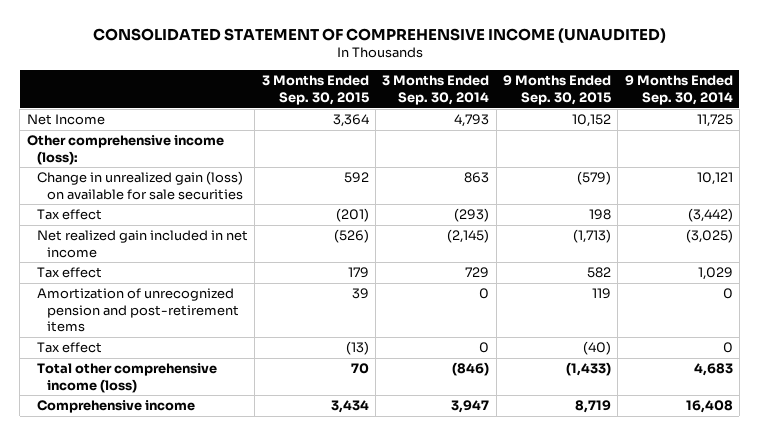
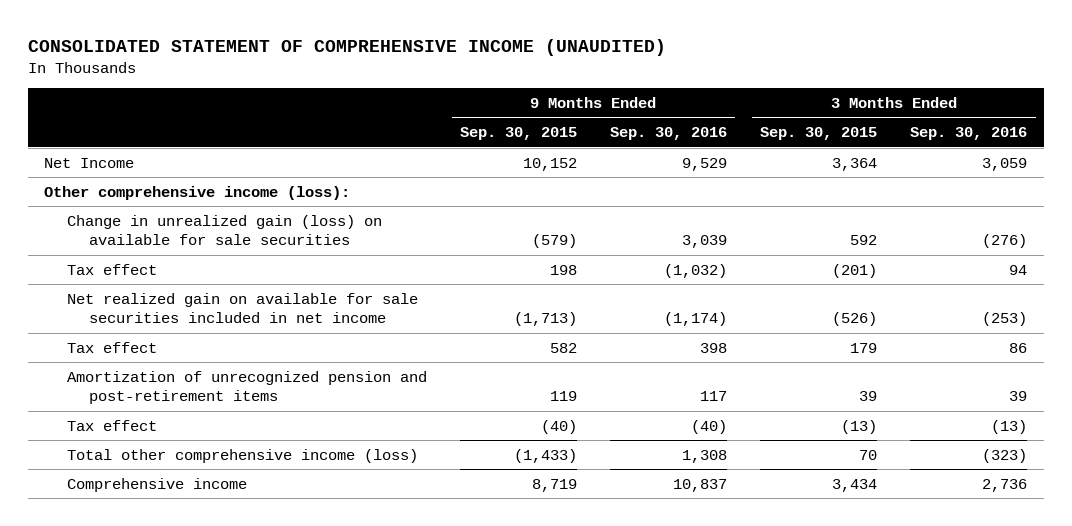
[382,75,490,105] 3 Months Ended Sep. 30, 2014 -> none
[624,75,733,105] 9 Months Ended Sep. 30, 2014 -> none
none -> [610,127,728,141] Sep. 30, 2016
none -> [910,127,1028,141] Sep. 30, 2016
[37,230,249,258] Net realized gain included in net income -> [66,292,418,324] Net realized gain on available for sale securities included in net income

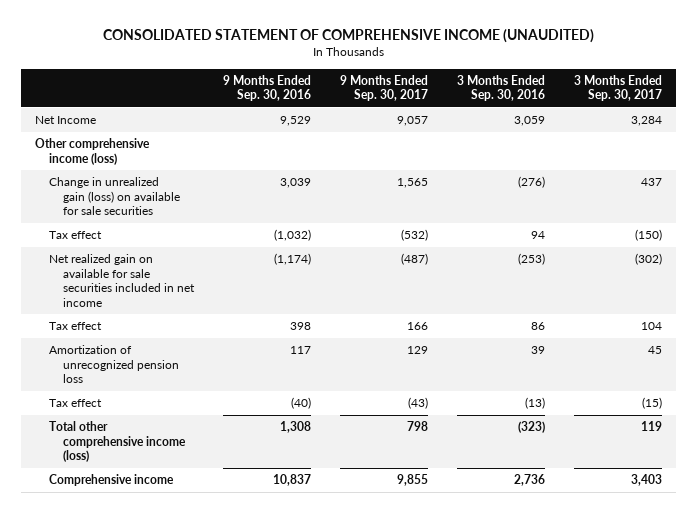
[459,127,577,141] Sep. 30, 2015 -> none
[760,127,878,141] Sep. 30, 2015 -> none
none -> [340,74,429,102] 9 Months Ended Sep. 30, 2017
none -> [573,74,662,102] 3 Months Ended Sep. 30, 2017
[44,185,351,200] Other comprehensive income (loss): -> [35,138,151,165] Other comprehensive income (loss)
[66,370,427,405] Amortization of unrecognized pension and post-retirement items -> [49,345,180,384] Amortization of unrecognized pension loss

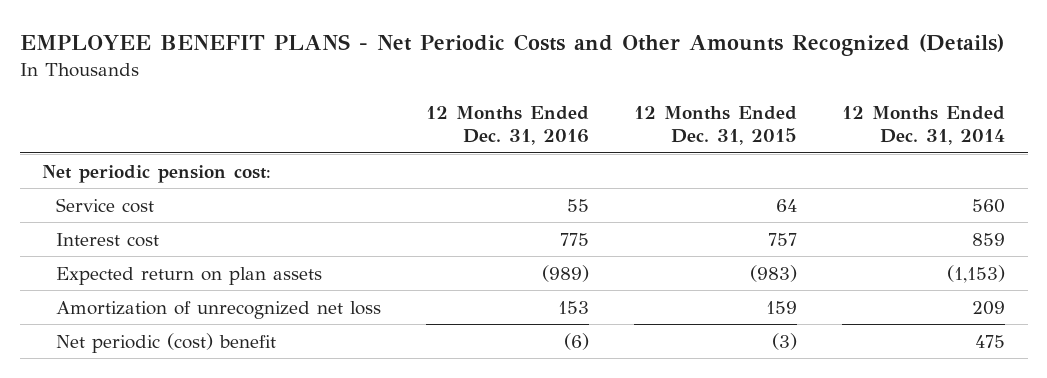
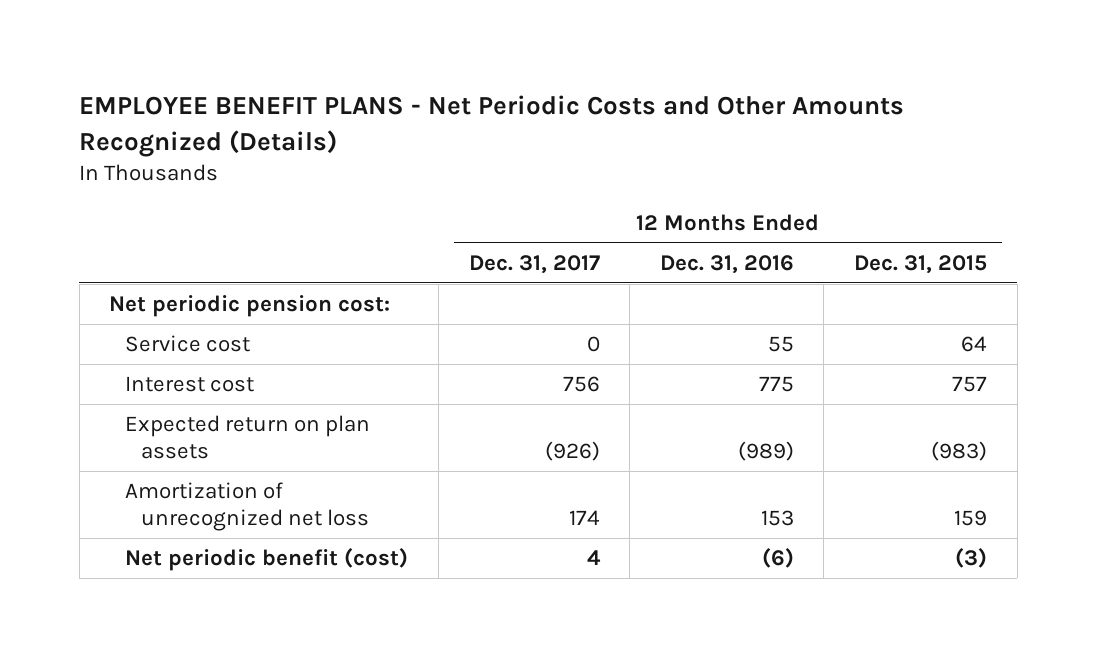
[842,105,1006,146] 12 Months Ended Dec. 31, 2014 -> none
none -> [468,254,600,274] Dec. 31, 2017
[56,332,277,353] Net periodic (cost) benefit -> [125,548,409,572] Net periodic benefit (cost)

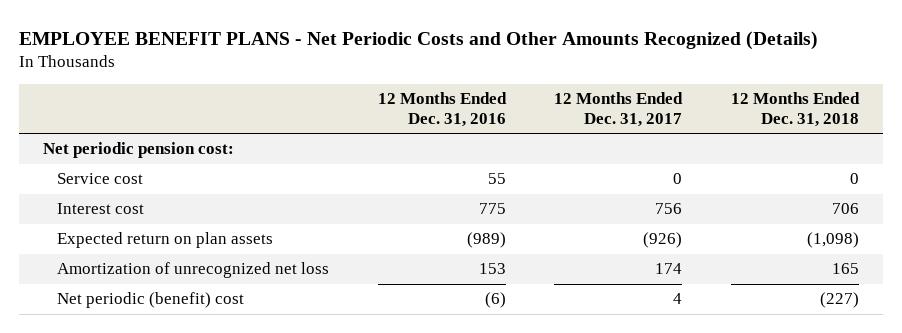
[854,254,988,274] Dec. 31, 2015 -> none
none -> [730,92,860,128] 12 Months Ended Dec. 31, 2018
[125,548,409,572] Net periodic benefit (cost) -> [57,292,245,309] Net periodic (benefit) cost

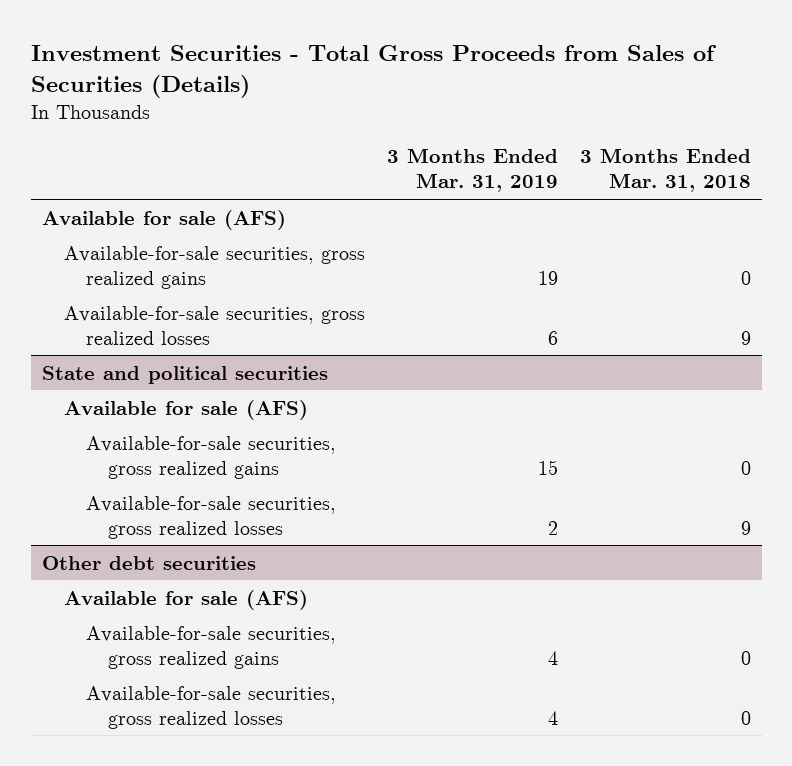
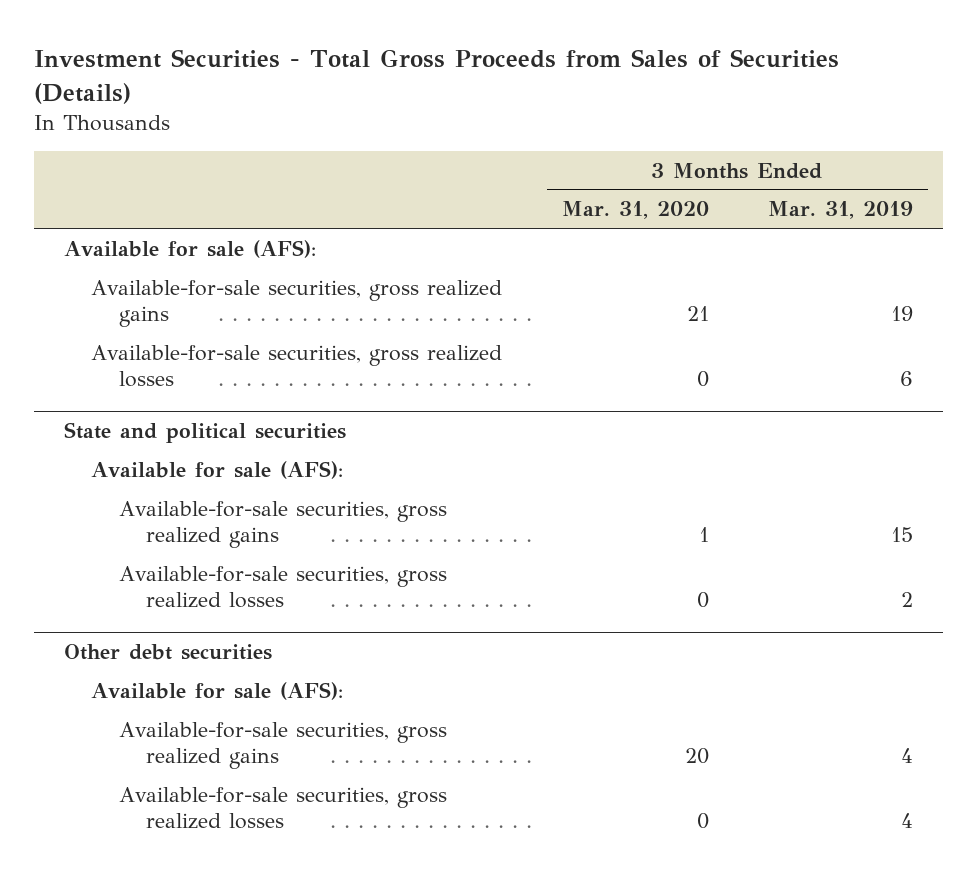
[579,148,751,193] 3 Months Ended Mar. 31, 2018 -> none
none -> [561,201,709,220] Mar. 31, 2020
[41,209,286,230] Available for sale (AFS) -> [63,239,316,258] Available for sale (AFS):
[63,399,308,420] Available for sale (AFS) -> [91,460,344,479] Available for sale (AFS):
[63,589,308,610] Available for sale (AFS) -> [91,681,344,700] Available for sale (AFS):

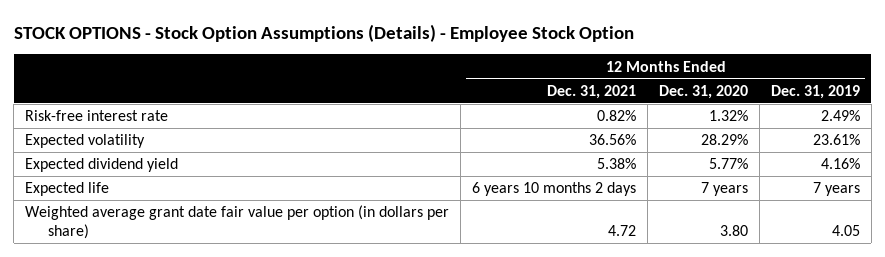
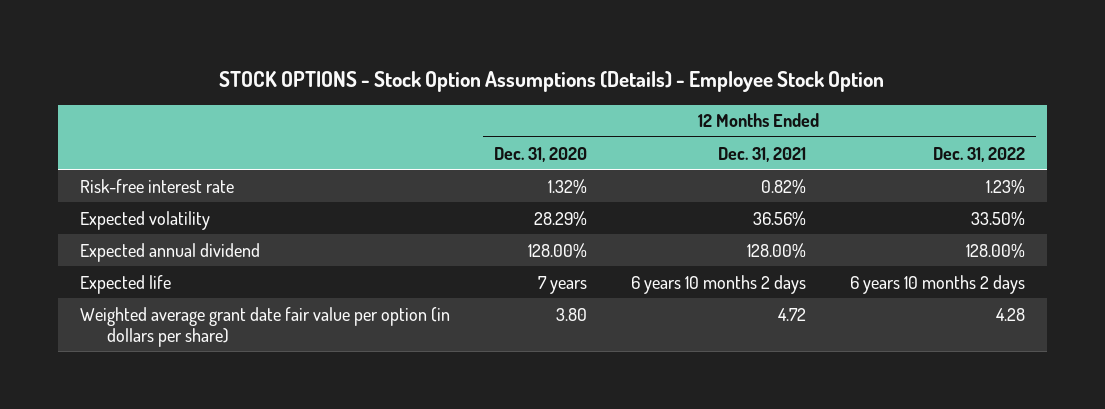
[770,84,860,99] Dec. 31, 2019 -> none
none -> [932,146,1025,162] Dec. 31, 2022
[25,158,179,173] Expected dividend yield -> [80,242,261,262] Expected annual dividend
[597,158,637,170] 5.38% -> [746,242,806,258] 128.00%
[708,158,748,170] 5.77% -> [528,242,588,258] 128.00%

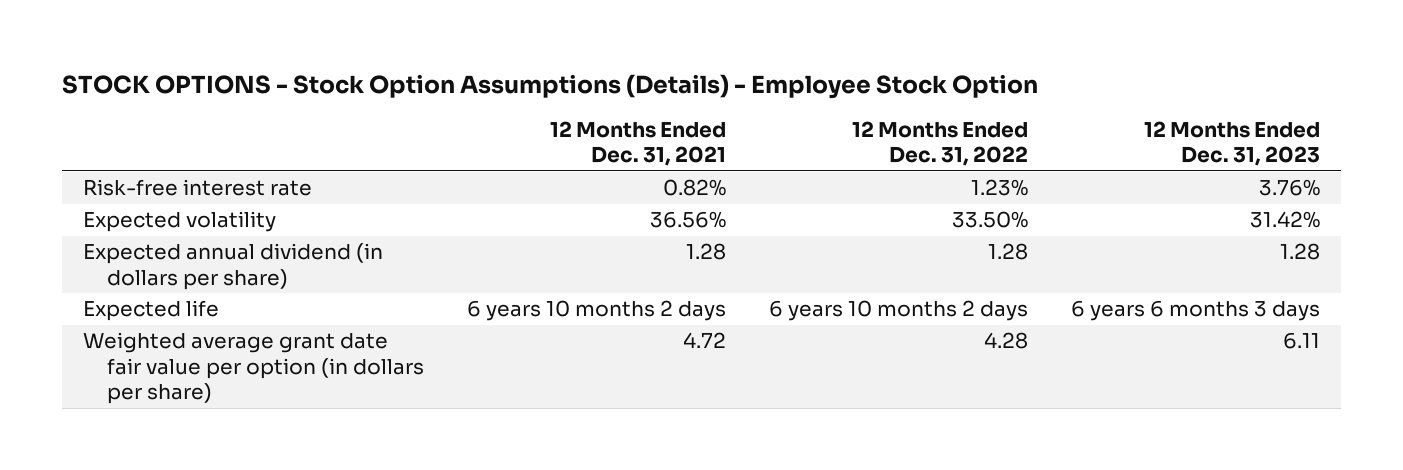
[494,146,588,162] Dec. 31, 2020 -> none
none -> [1143,120,1320,167] 12 Months Ended Dec. 31, 2023
[80,242,261,262] Expected annual dividend -> none
none -> [83,243,384,290] Expected annual dividend (in dollars per share)

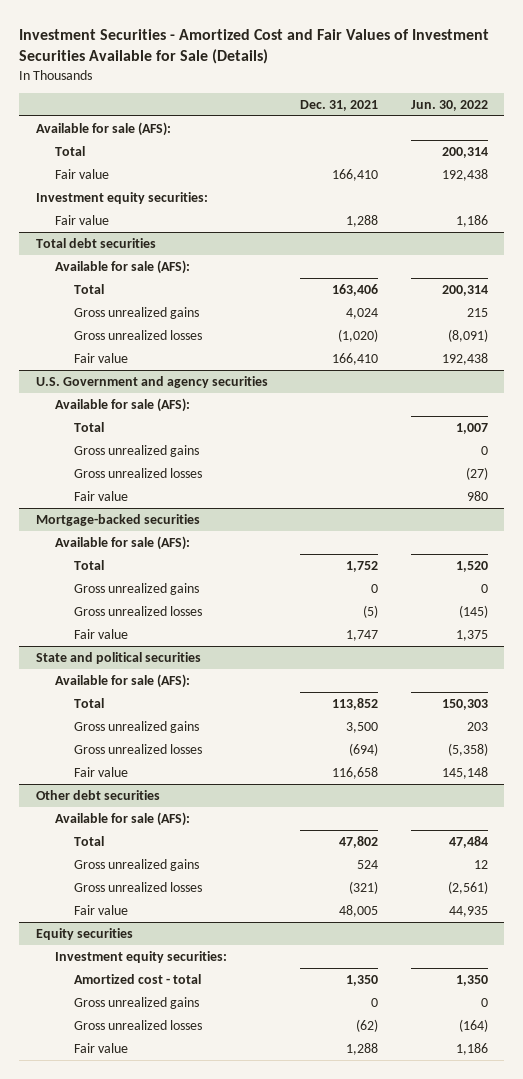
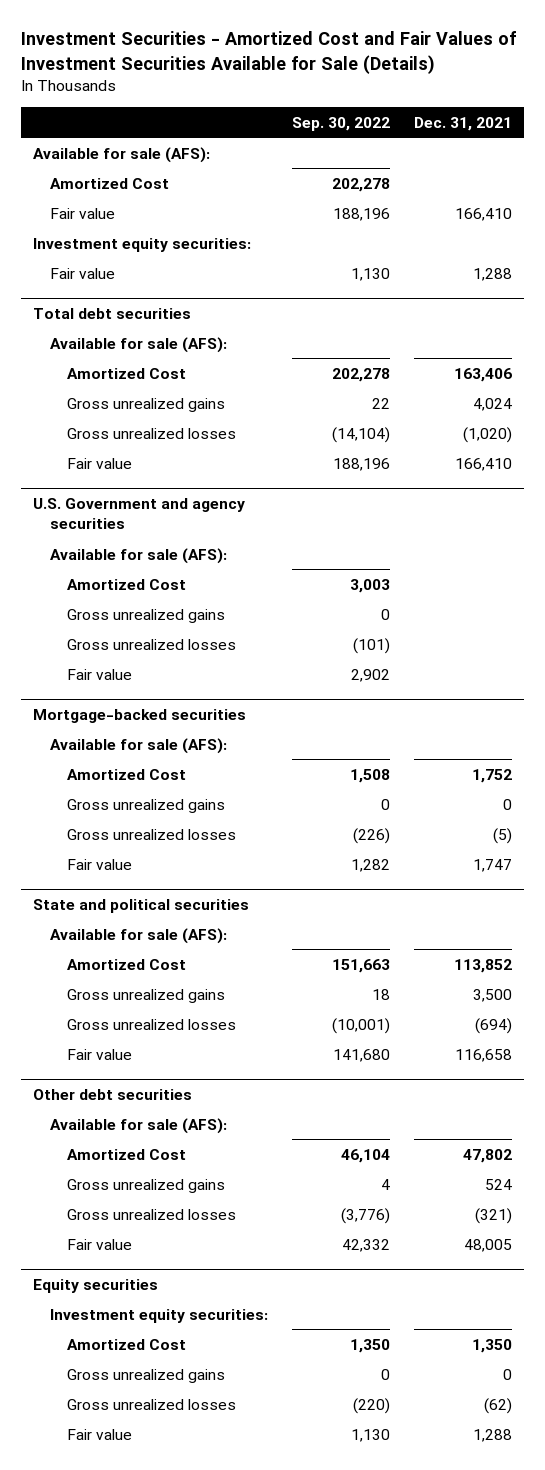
[410,99,488,111] Jun. 30, 2022 -> none
none -> [292,116,391,131] Sep. 30, 2022
[54,145,85,156] Total -> [49,177,169,189] Amortized Cost
[74,283,105,294] Total -> [66,367,186,379] Amortized Cost
[74,421,105,432] Total -> [66,578,186,590] Amortized Cost
[74,559,105,570] Total -> [66,768,186,780] Amortized Cost
[74,697,105,708] Total -> [66,958,186,970] Amortized Cost
[74,835,105,846] Total -> [66,1148,186,1160] Amortized Cost
[74,973,202,984] Amortized cost - total -> [66,1338,186,1350] Amortized Cost

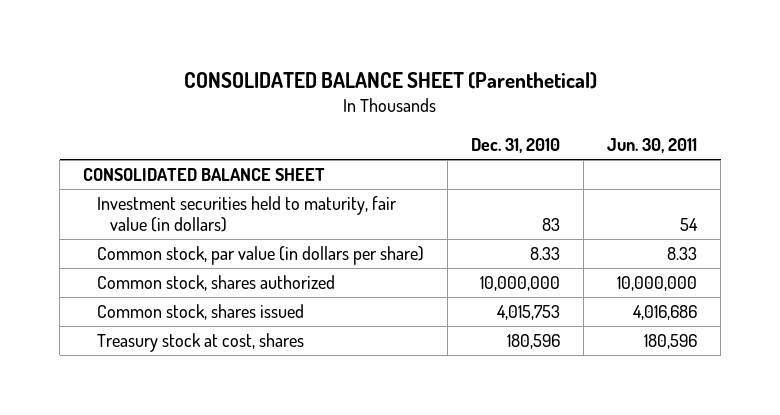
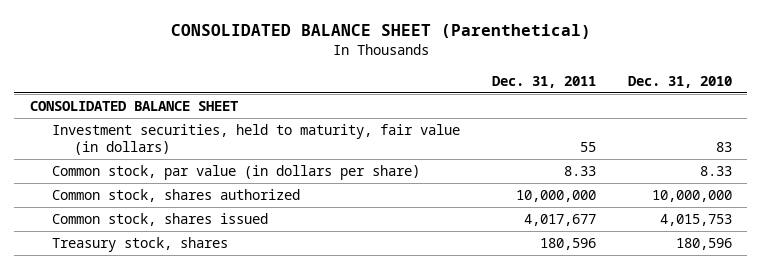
[607,138,698,154] Jun. 30, 2011 -> none
none -> [491,75,596,88] Dec. 31, 2011
[96,196,397,233] Investment securities held to maturity, fair value (in dollars) -> [52,123,461,155] Investment securities, held to maturity, fair value (in dollars)
[96,333,304,353] Treasury stock at cost, shares -> [52,236,229,252] Treasury stock, shares

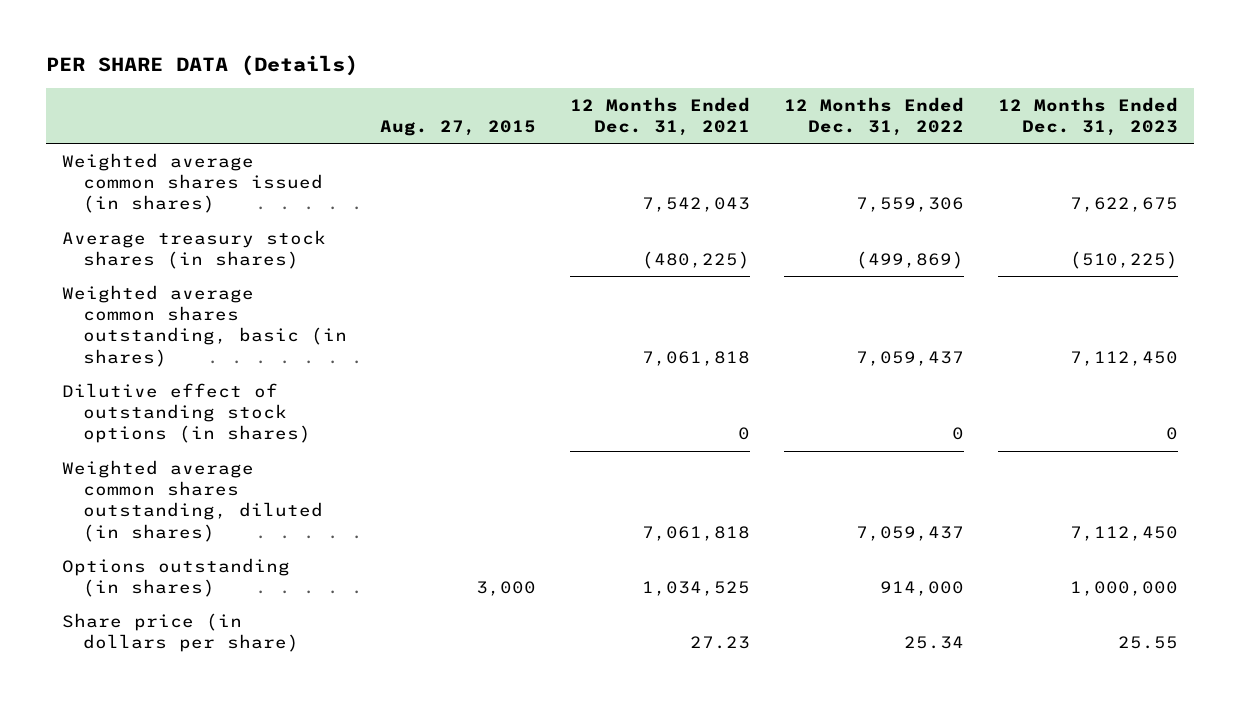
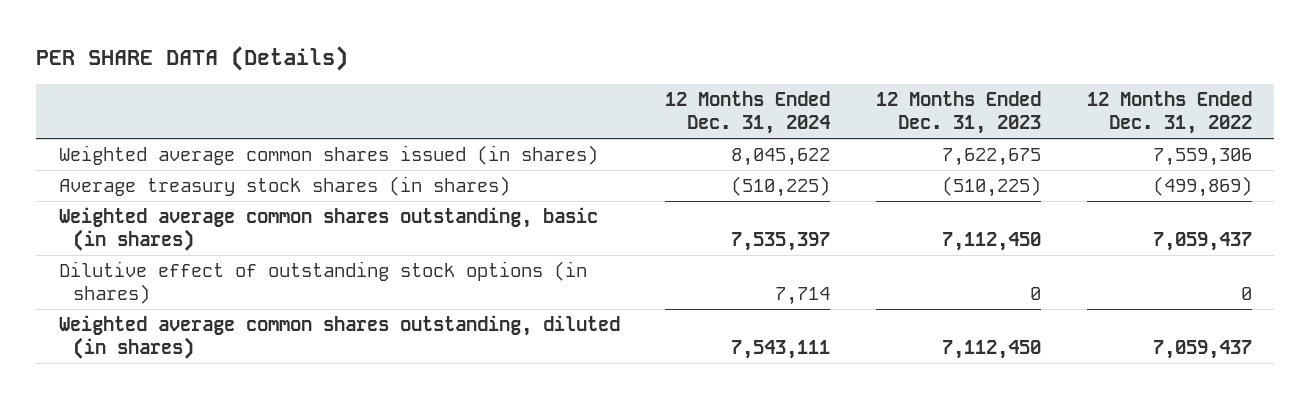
[380,119,537,136] Aug. 27, 2015 -> none
[570,96,751,136] 12 Months Ended Dec. 31, 2021 -> none
none -> [665,91,831,134] 12 Months Ended Dec. 31, 2024
[62,557,291,598] Options outstanding (in shares) -> none
[62,612,299,653] Share price (in dollars per share) -> none

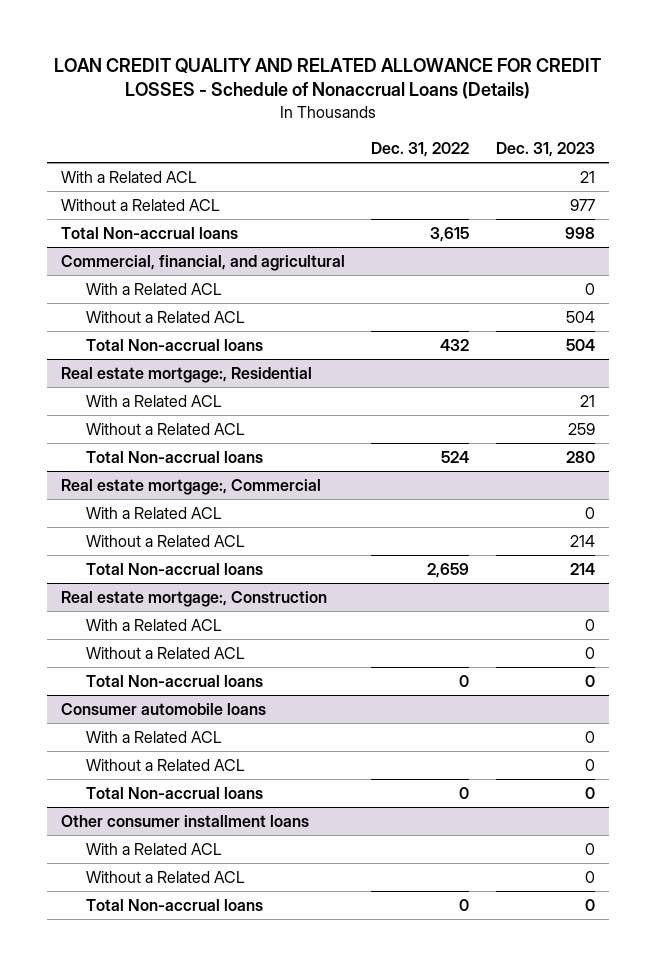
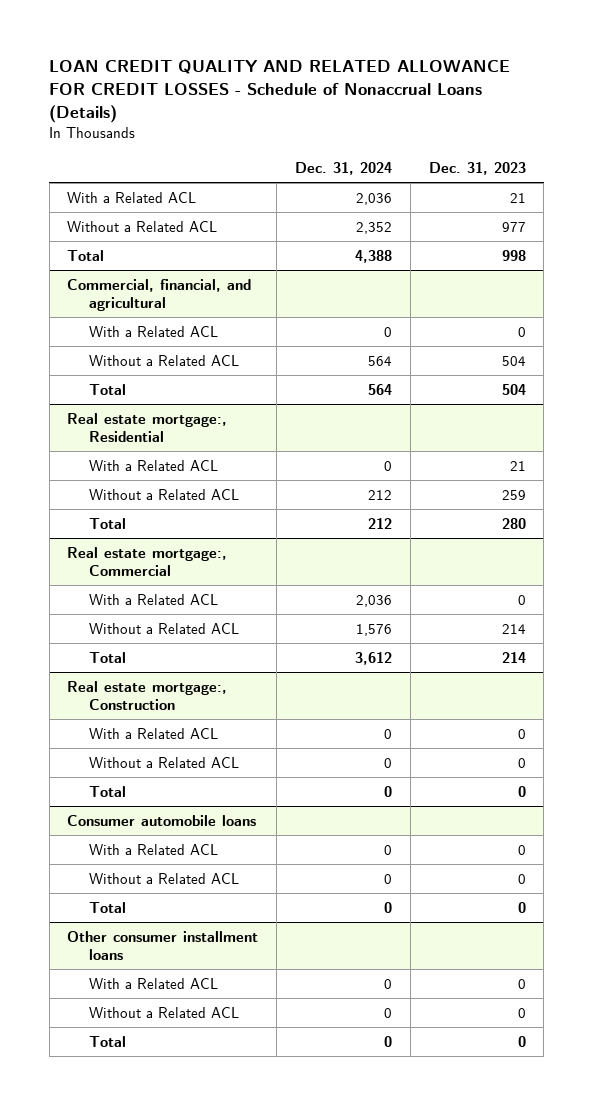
[371,141,470,157] Dec. 31, 2022 -> none
none -> [294,161,392,175] Dec. 31, 2024
[60,227,238,240] Total Non-accrual loans -> [67,249,105,261] Total
[85,339,263,352] Total Non-accrual loans -> [88,383,126,395] Total
[85,451,263,464] Total Non-accrual loans -> [88,517,126,529] Total
[85,563,263,576] Total Non-accrual loans -> [88,651,126,663] Total
[85,675,263,688] Total Non-accrual loans -> [88,785,126,797] Total
[85,787,263,800] Total Non-accrual loans -> [88,901,126,913] Total
[85,899,263,912] Total Non-accrual loans -> [88,1035,126,1047] Total

